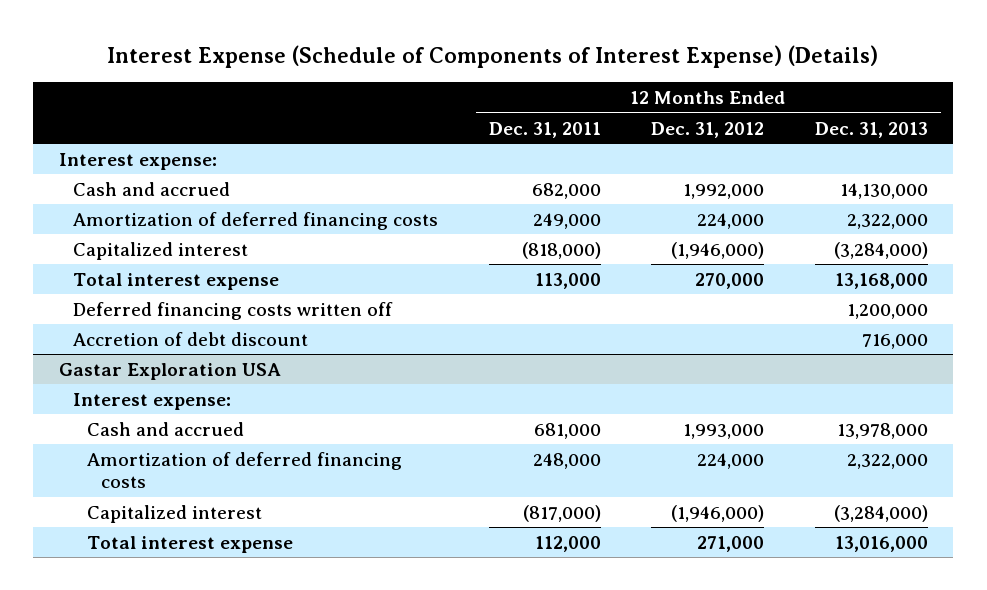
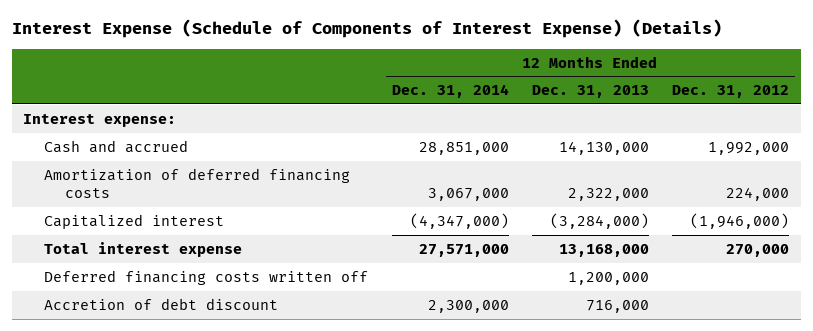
[488,121,601,138] Dec. 31, 2011 -> none
none -> [391,84,509,99] Dec. 31, 2014
[58,362,281,380] Gastar Exploration USA -> none
[72,392,231,410] Interest expense: -> none
[86,421,244,436] Cash and accrued -> none
[86,451,402,489] Amortization of deferred financing costs -> none
[86,504,262,523] Capitalized interest -> none
[86,535,293,553] Total interest expense -> none

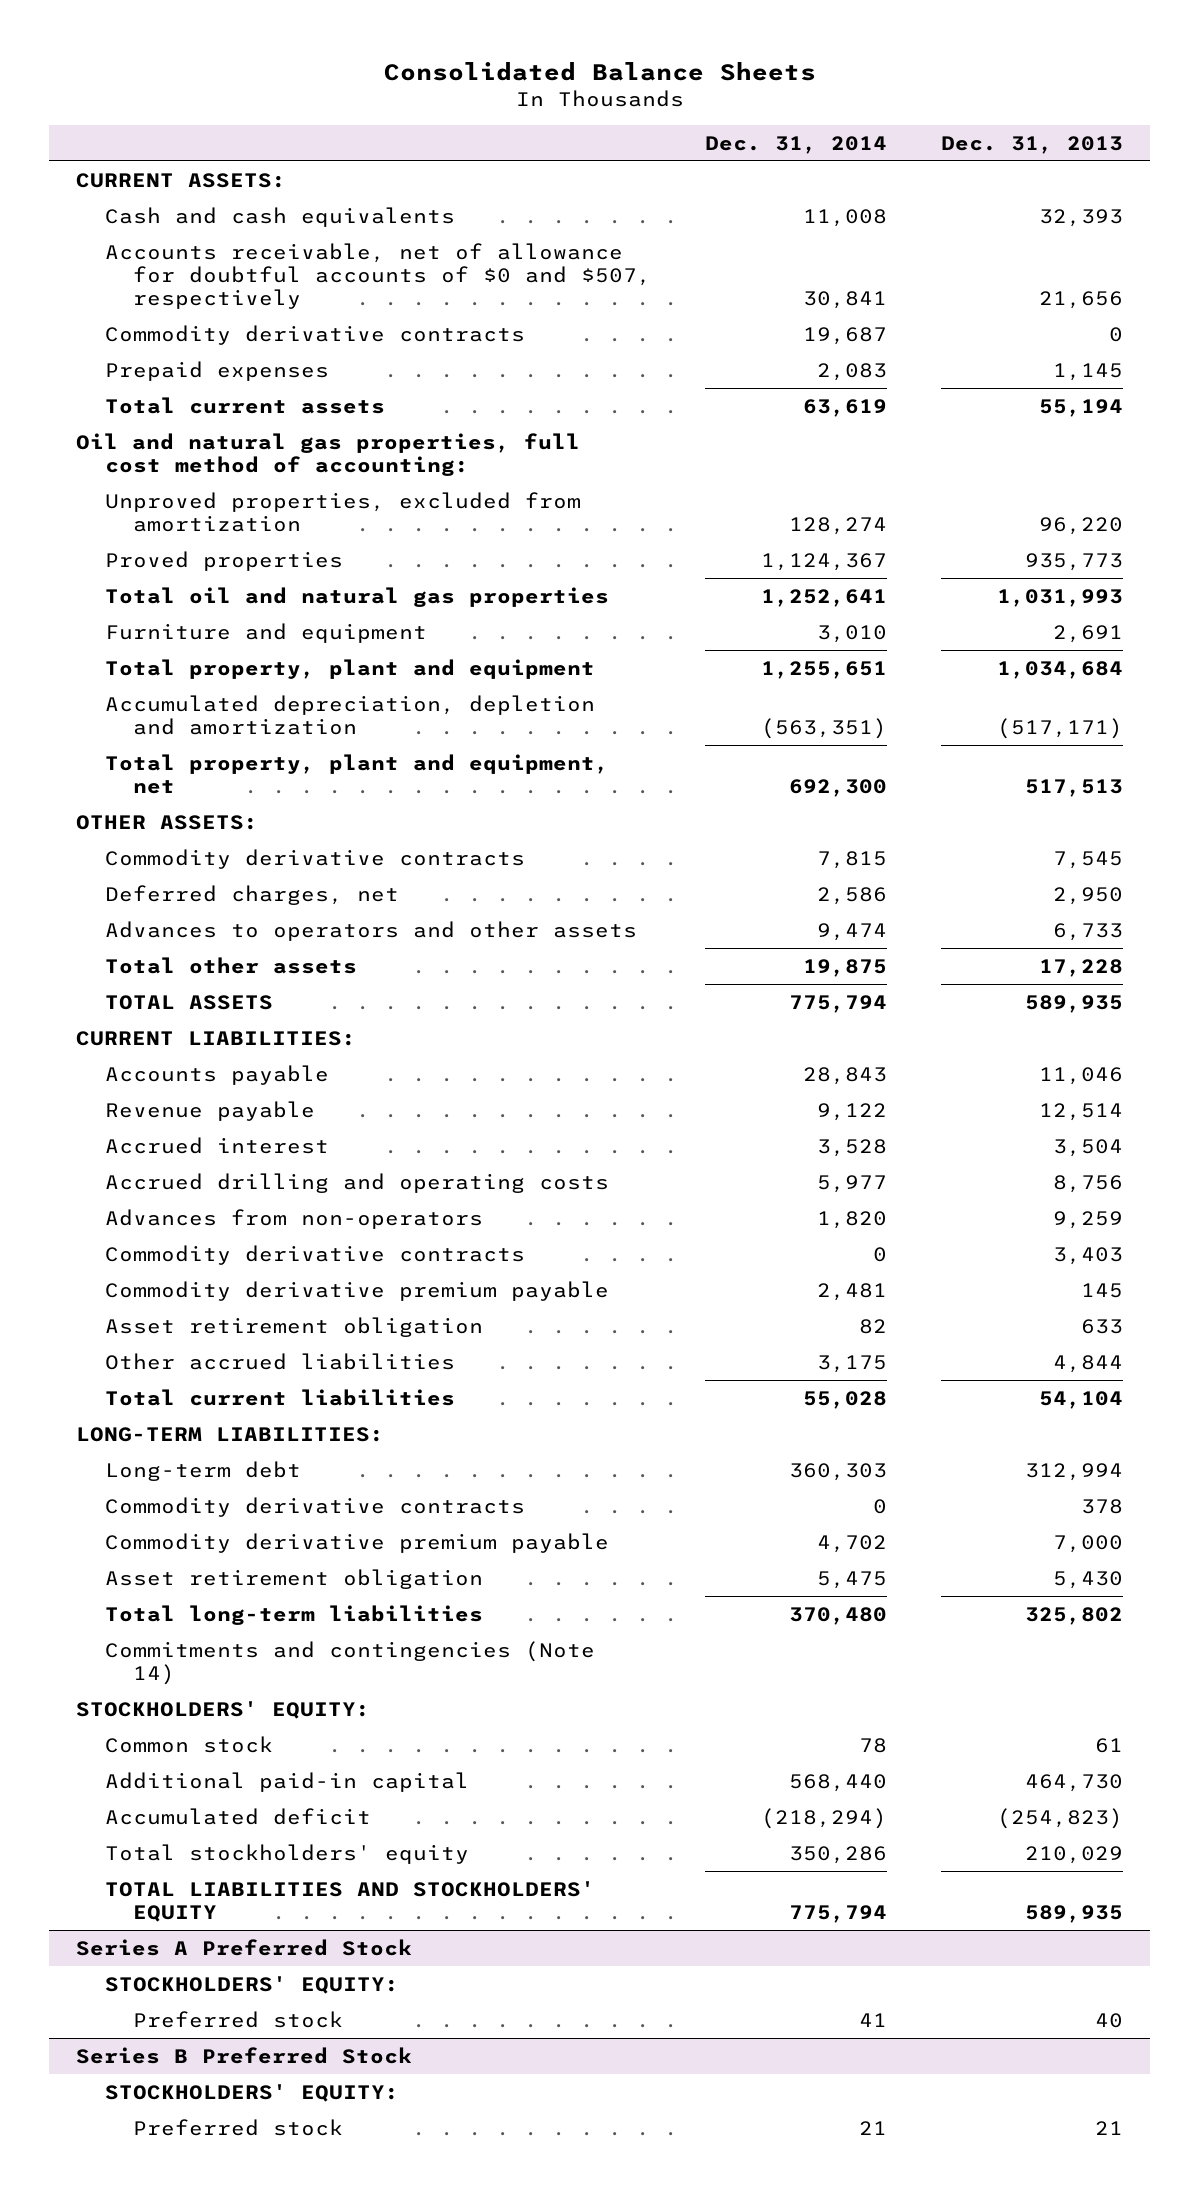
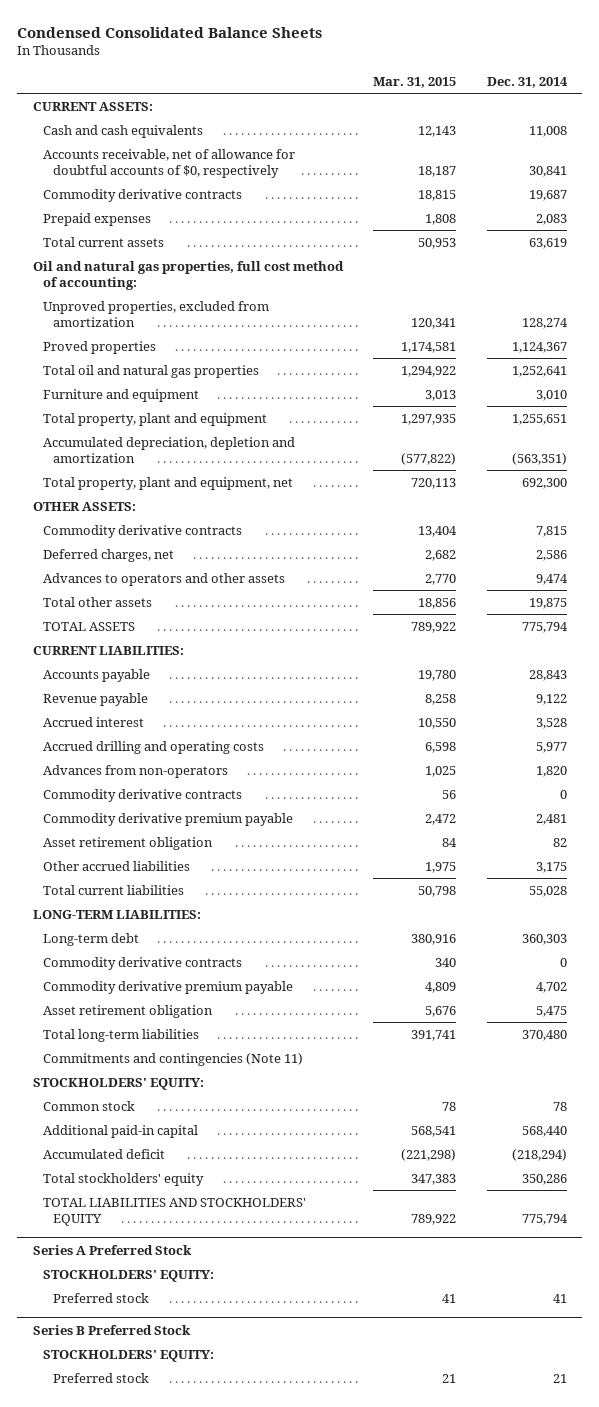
[383,61,816,81] Consolidated Balance Sheets -> [17,26,323,38] Condensed Consolidated Balance Sheets
[941,135,1124,154] Dec. 31, 2013 -> none
none -> [373,76,457,88] Mar. 31, 2015
[104,242,651,309] Accounts receivable, net of allowance for doubtful accounts of $0 and $507, respectively -> [42,148,295,178] Accounts receivable, net of allowance for doubtful accounts of $0, respectively
[104,1640,595,1685] Commitments and contingencies (Note 14) -> [42,1052,303,1066] Commitments and contingencies (Note 11)

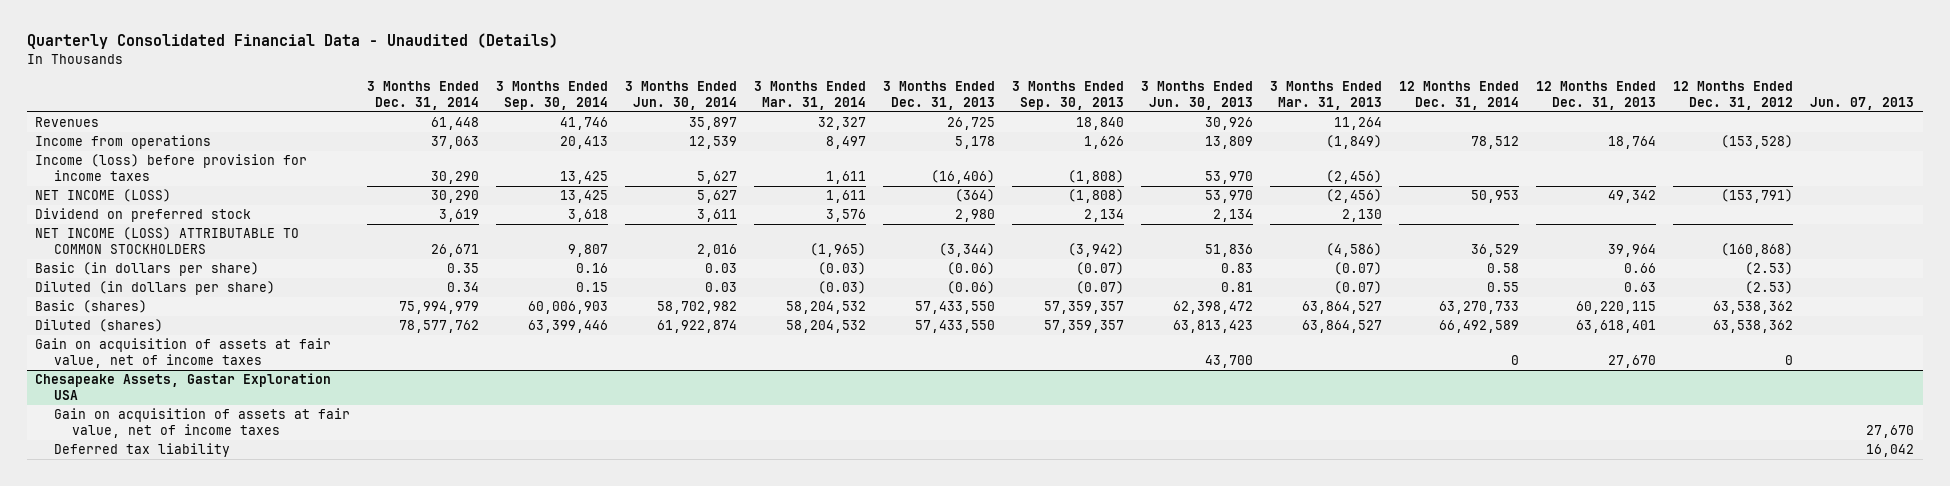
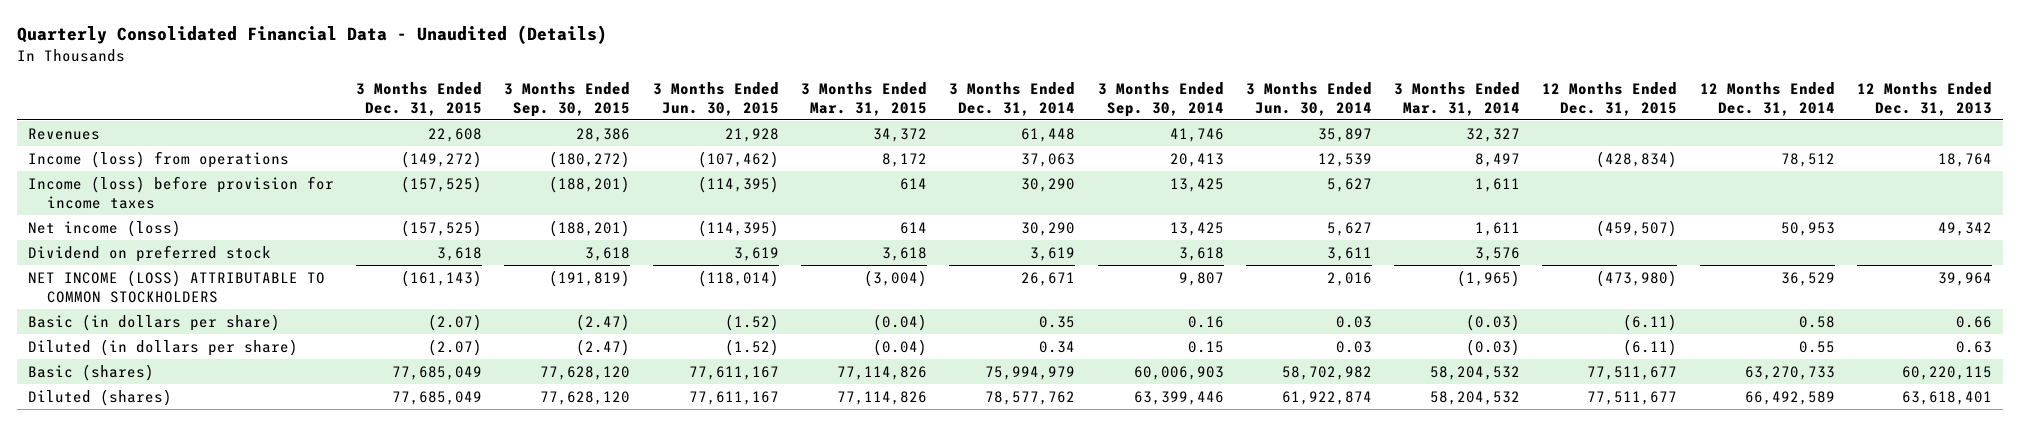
[883,80,996,110] 3 Months Ended Dec. 31, 2013 -> none
[1012,80,1125,110] 3 Months Ended Sep. 30, 2013 -> none
[1141,80,1254,110] 3 Months Ended Jun. 30, 2013 -> none
[1270,80,1383,110] 3 Months Ended Mar. 31, 2013 -> none
[1673,80,1794,110] 12 Months Ended Dec. 31, 2012 -> none
[1810,96,1915,110] Jun. 07, 2013 -> none
none -> [356,81,483,116] 3 Months Ended Dec. 31, 2015
none -> [504,81,631,117] 3 Months Ended Sep. 30, 2015
none -> [652,81,779,116] 3 Months Ended Jun. 30, 2015
none -> [801,81,928,116] 3 Months Ended Mar. 31, 2015
none -> [1542,81,1678,116] 12 Months Ended Dec. 31, 2015
[35,135,212,150] Income from operations -> [27,150,289,168] Income (loss) from operations
[35,189,172,203] NET INCOME (LOSS) -> [27,219,181,237] Net income (loss)
[35,338,332,369] Gain on acquisition of assets at fair value, net of income taxes -> none
[35,373,332,401] Chesapeake Assets, Gastar Exploration USA -> none
[53,408,350,439] Gain on acquisition of assets at fair value, net of income taxes -> none
[53,443,230,458] Deferred tax liability -> none

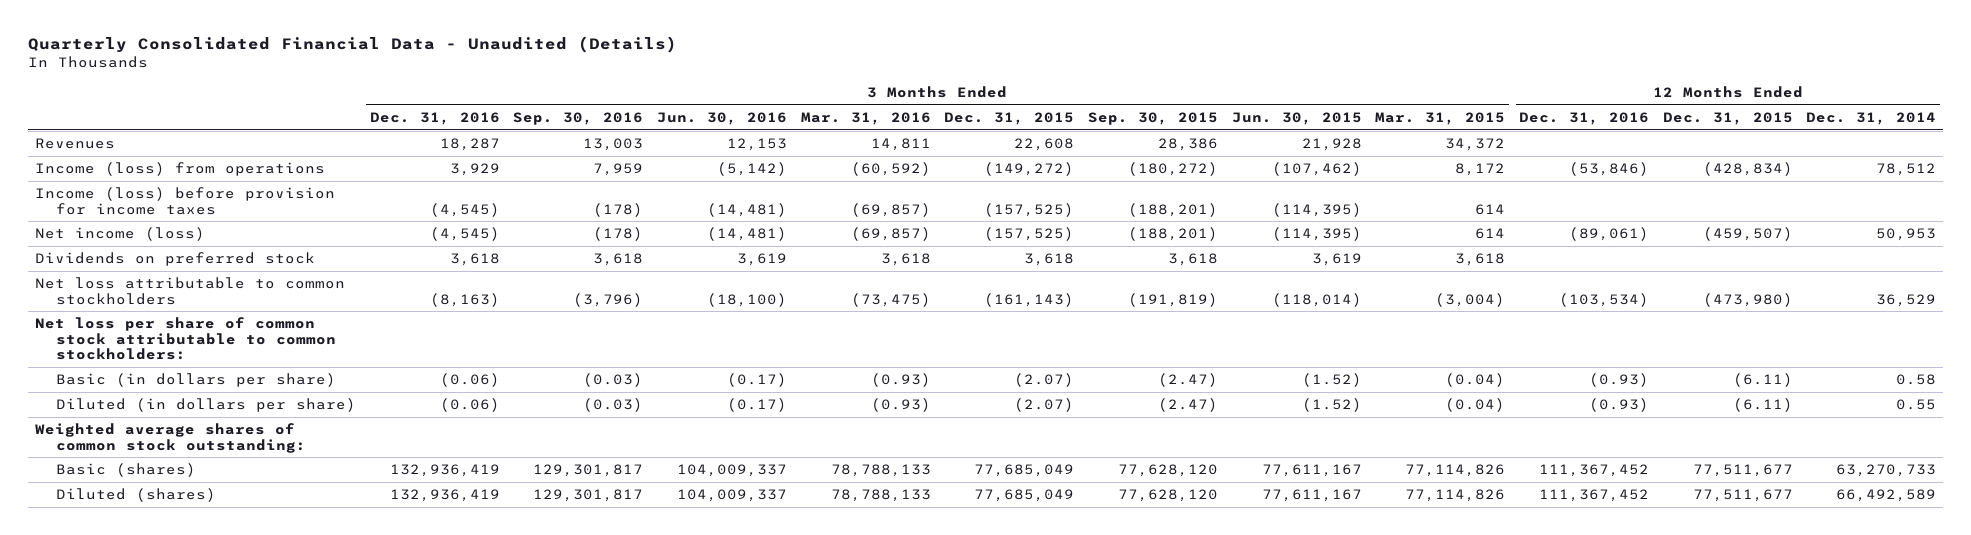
[949,81,1076,116] 3 Months Ended Dec. 31, 2014 -> none
[1097,81,1224,117] 3 Months Ended Sep. 30, 2014 -> none
[1245,81,1372,116] 3 Months Ended Jun. 30, 2014 -> none
[1394,81,1521,116] 3 Months Ended Mar. 31, 2014 -> none
[1856,81,1992,116] 12 Months Ended Dec. 31, 2013 -> none
none -> [369,111,500,125] Dec. 31, 2016
none -> [513,111,644,125] Sep. 30, 2016
none -> [656,111,787,125] Jun. 30, 2016
none -> [800,111,931,125] Mar. 31, 2016
none -> [1518,111,1649,125] Dec. 31, 2016
[27,244,271,262] Dividend on preferred stock -> [34,252,315,267] Dividends on preferred stock
[27,269,325,303] NET INCOME (LOSS) ATTRIBUTABLE TO COMMON STOCKHOLDERS -> [34,277,345,305] Net loss attributable to common stockholders
none -> [34,317,336,361] Net loss per share of common stock attributable to common stockholders:
none -> [34,423,306,453] Weighted average shares of common stock outstanding:

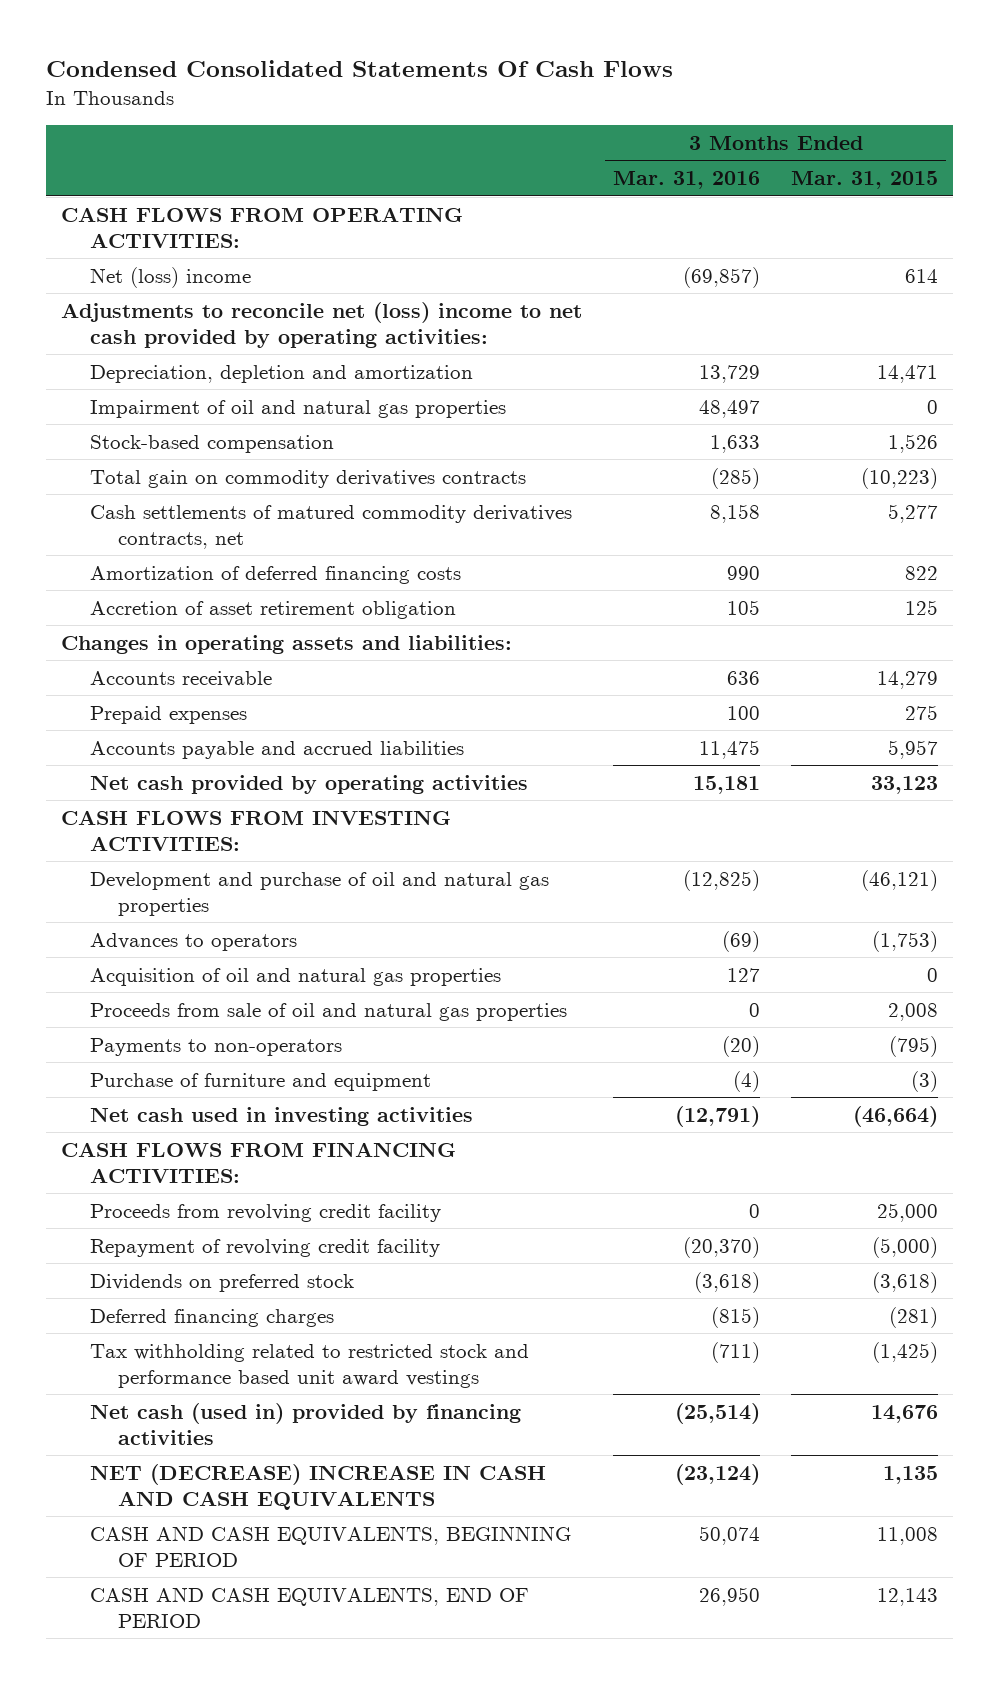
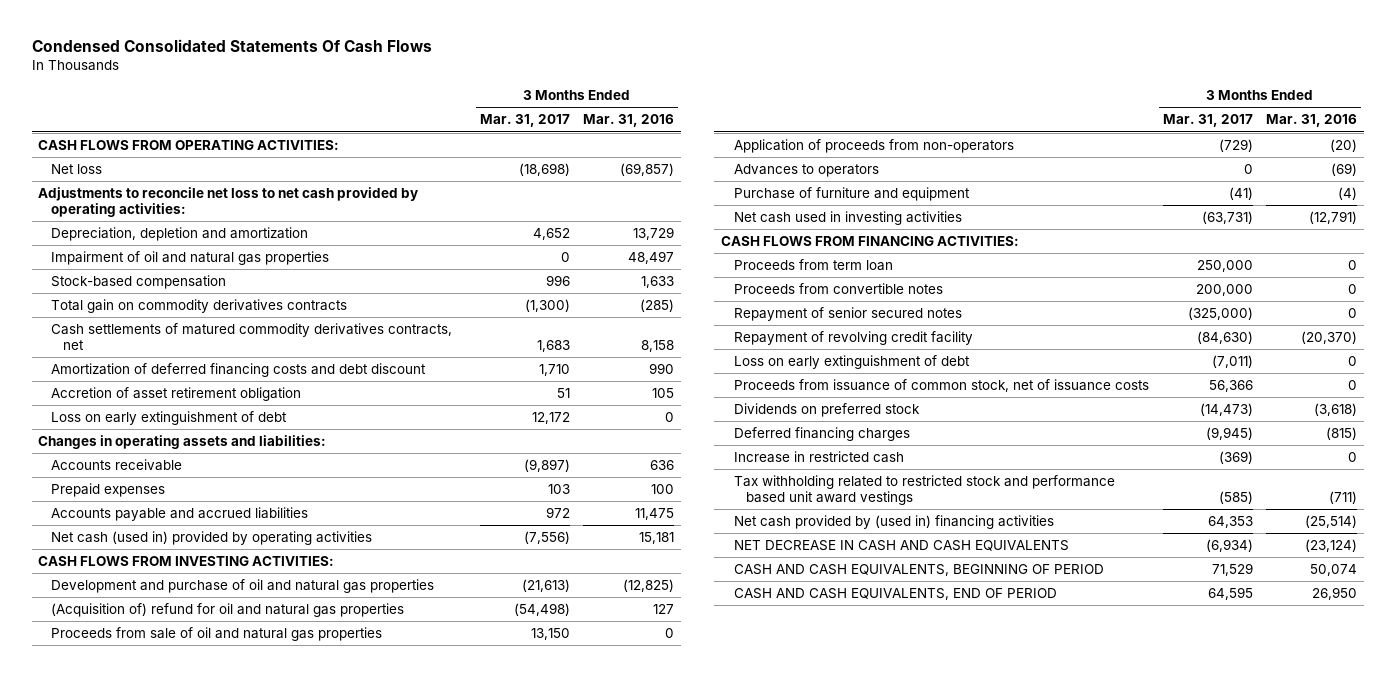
[790,171,938,190] Mar. 31, 2015 -> none
none -> [479,114,570,128] Mar. 31, 2017
[89,266,251,288] Net (loss) income -> [50,163,102,174] Net loss
[61,301,583,348] Adjustments to reconcile net (loss) income to net cash provided by operating activities: -> [38,186,419,217] Adjustments to reconcile net loss to net cash provided by operating activities:
[89,565,461,584] Amortization of deferred financing costs -> [50,362,426,377] Amortization of deferred financing costs and debt discount
none -> [50,410,287,425] Loss on early extinguishment of debt
[89,774,528,794] Net cash provided by operating activities -> [50,530,372,545] Net cash (used in) provided by operating activities
[89,967,501,986] Acquisition of oil and natural gas properties -> [50,602,404,617] (Acquisition of) refund for oil and natural gas properties
[89,1037,342,1056] Payments to non-operators -> none
none -> [733,138,1014,153] Application of proceeds from non-operators
[89,932,297,951] Advances to operators -> [733,163,879,177] Advances to operators
[89,1203,441,1222] Proceeds from revolving credit facility -> none
none -> [733,258,893,271] Proceeds from term loan
none -> [733,282,943,294] Proceeds from convertible notes
none -> [733,306,962,321] Repayment of senior secured notes
none -> [733,354,970,369] Loss on early extinguishment of debt
none -> [733,378,1149,392] Proceeds from issuance of common stock, net of issuance costs
none -> [733,450,904,463] Increase in restricted cash
[89,1402,521,1445] Net cash (used in) provided by financing activities -> [733,514,1054,529] Net cash provided by (used in) financing activities
[89,1463,546,1510] NET (DECREASE) INCREASE IN CASH AND CASH EQUIVALENTS -> [733,539,1069,551] NET DECREASE IN CASH AND CASH EQUIVALENTS

